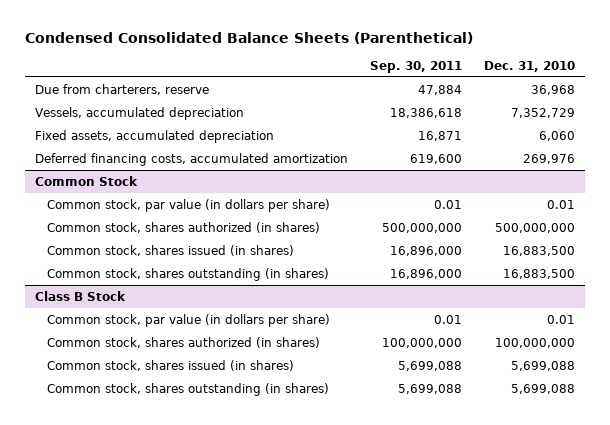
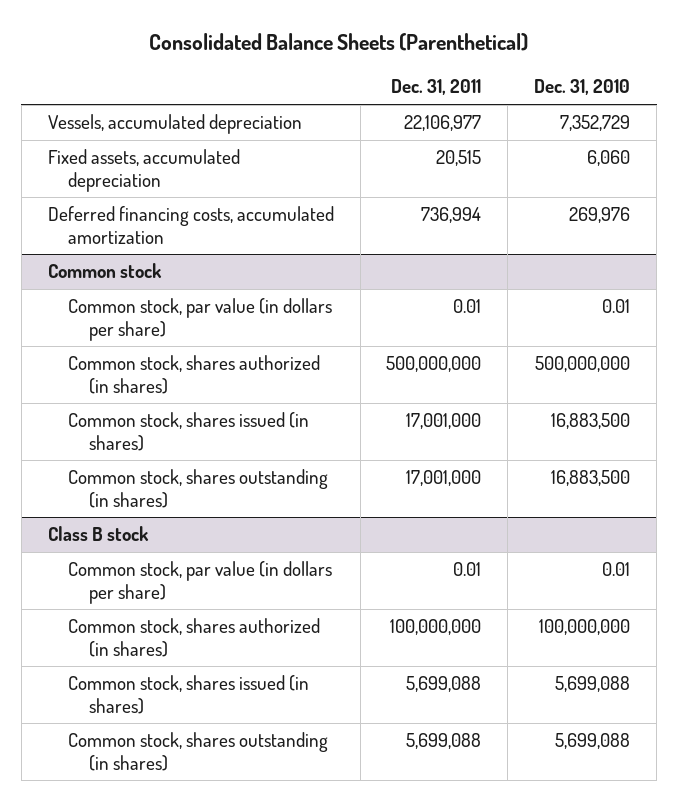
[24,31,473,44] Condensed Consolidated Balance Sheets (Parenthetical) -> [148,33,528,52] Consolidated Balance Sheets (Parenthetical)
[370,60,463,73] Sep. 30, 2011 -> none
none -> [391,79,482,96] Dec. 31, 2011
[35,83,210,95] Due from charterers, reserve -> none
[35,175,139,186] Common Stock -> [47,263,162,279] Common stock
[35,290,127,301] Class B Stock -> [47,526,149,542] Class B stock

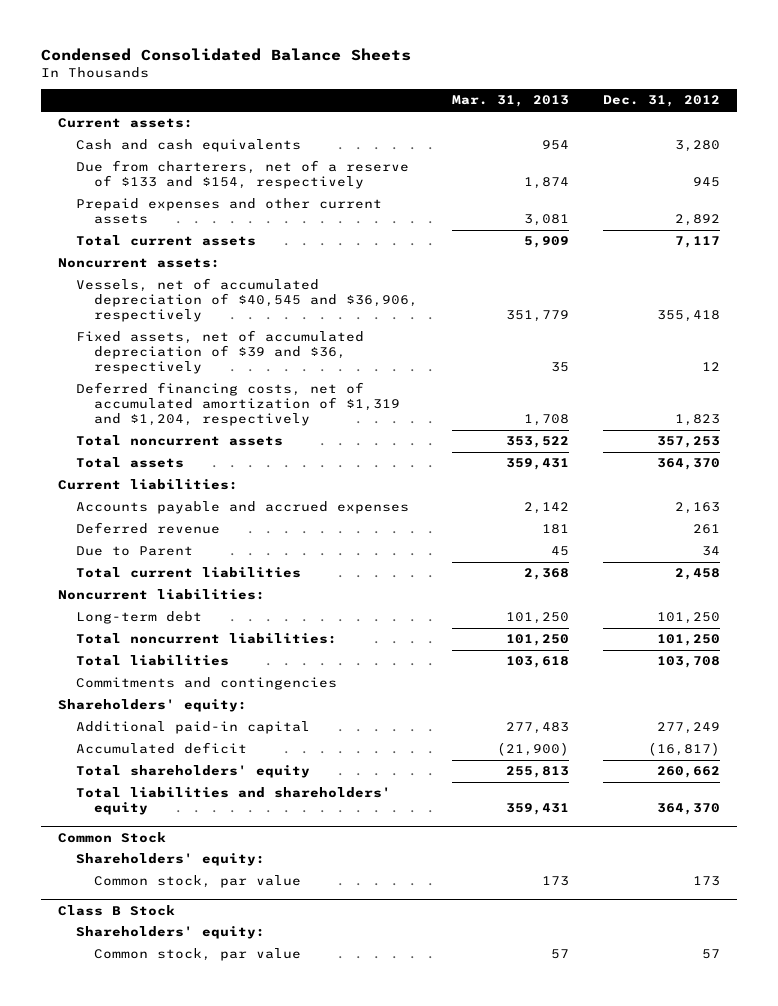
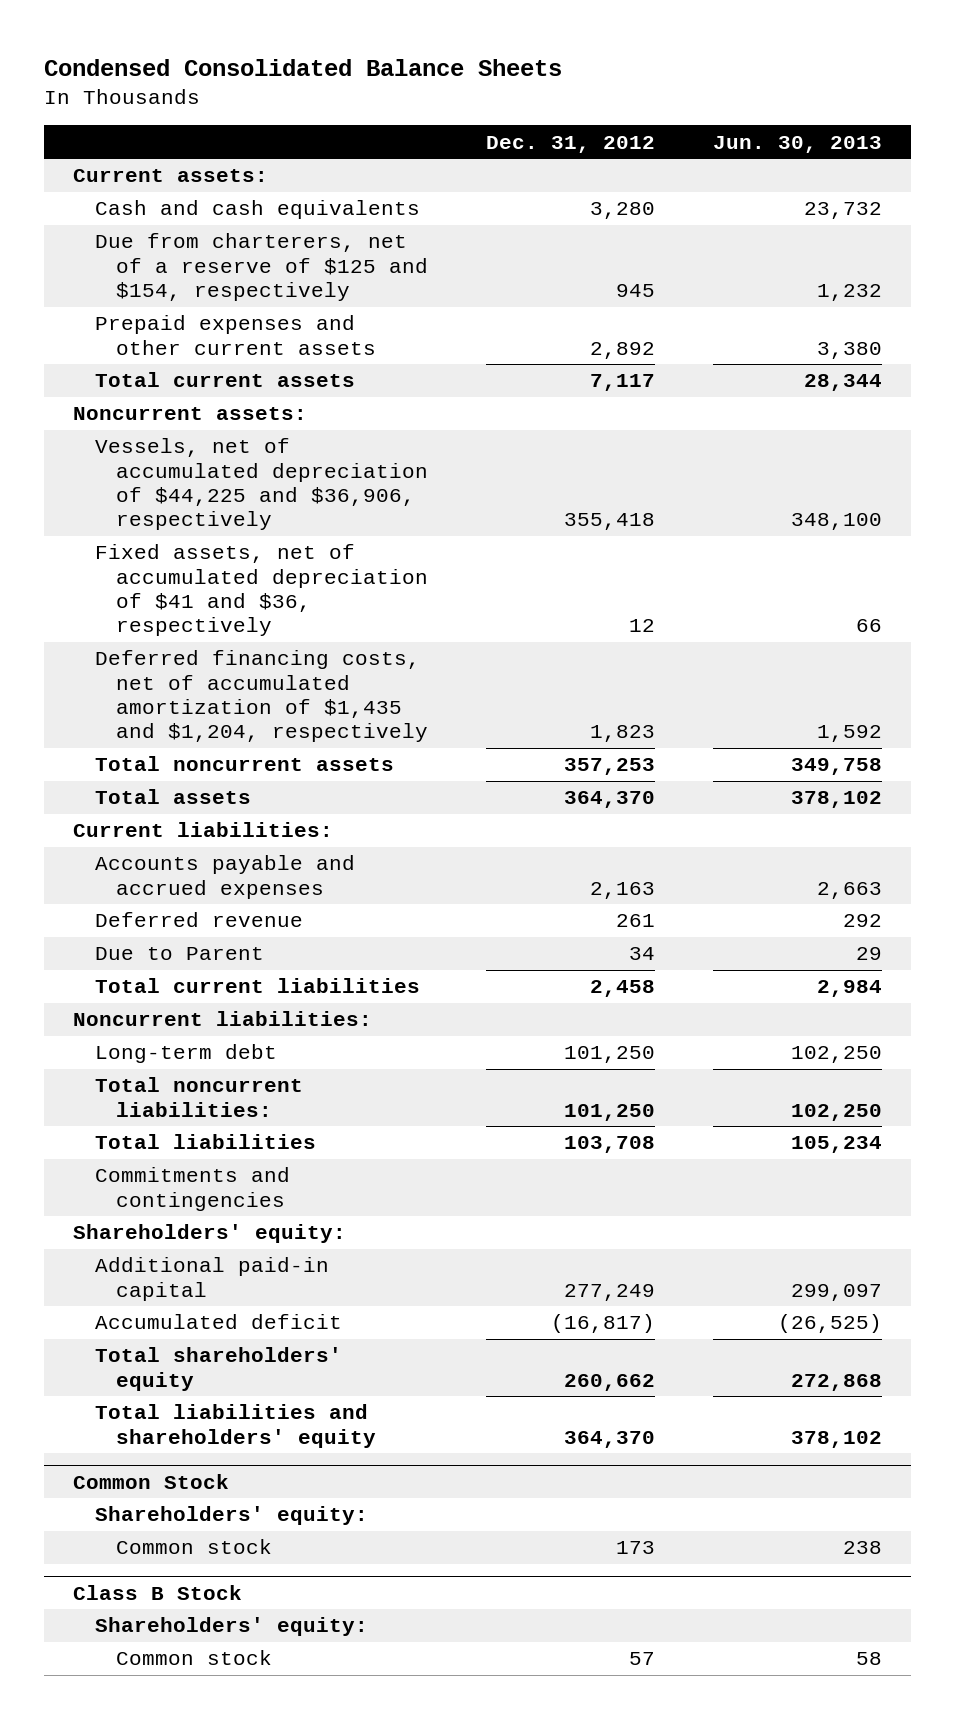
[452,95,570,108] Mar. 31, 2013 -> none
none -> [713,135,883,153] Jun. 30, 2013
[75,160,409,190] Due from charterers, net of a reserve of $133 and $154, respectively -> [94,233,429,302] Due from charterers, net of a reserve of $125 and $154, respectively
[75,278,419,323] Vessels, net of accumulated depreciation of $40,545 and $36,906, respectively -> [94,438,429,531] Vessels, net of accumulated depreciation of $44,225 and $36,906, respectively
[75,330,364,375] Fixed assets, net of accumulated depreciation of $39 and $36, respectively -> [94,544,429,637] Fixed assets, net of accumulated depreciation of $41 and $36, respectively
[75,382,401,427] Deferred financing costs, net of accumulated amortization of $1,319 and $1,204, respectively -> [94,650,429,743] Deferred financing costs, net of accumulated amortization of $1,435 and $1,204, respectively
[94,875,302,889] Common stock, par value -> [116,1539,273,1555] Common stock
[94,948,302,962] Common stock, par value -> [116,1650,273,1666] Common stock

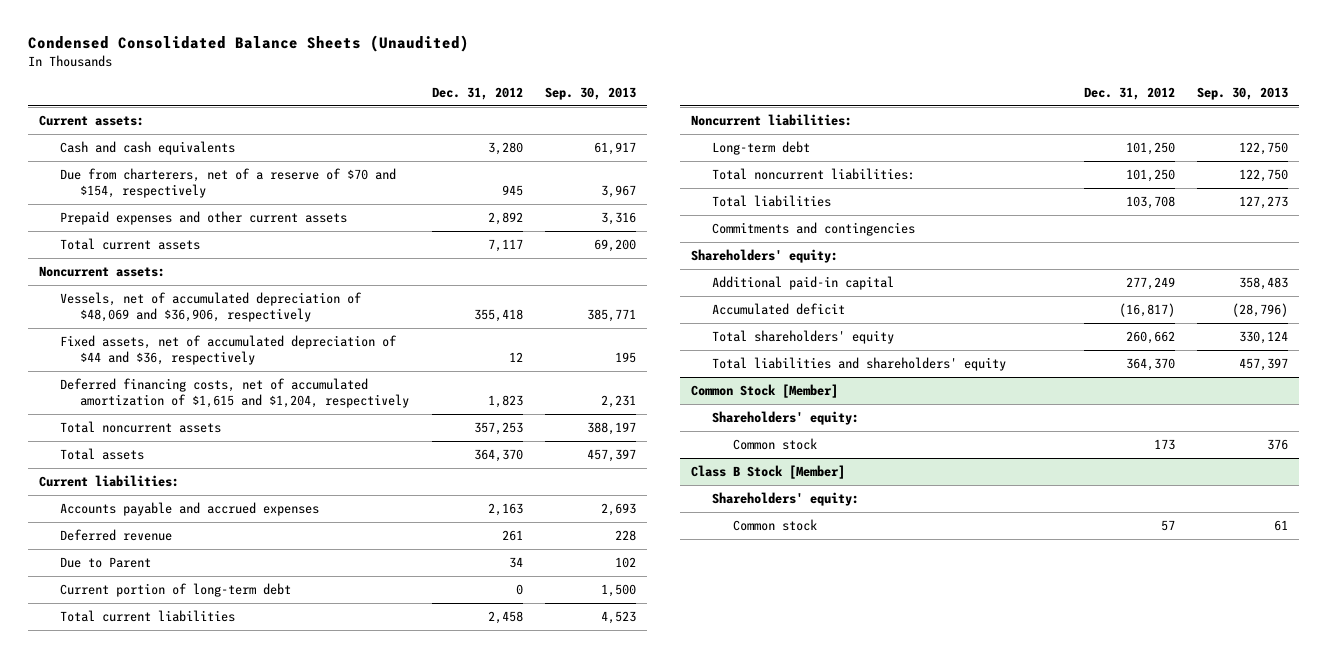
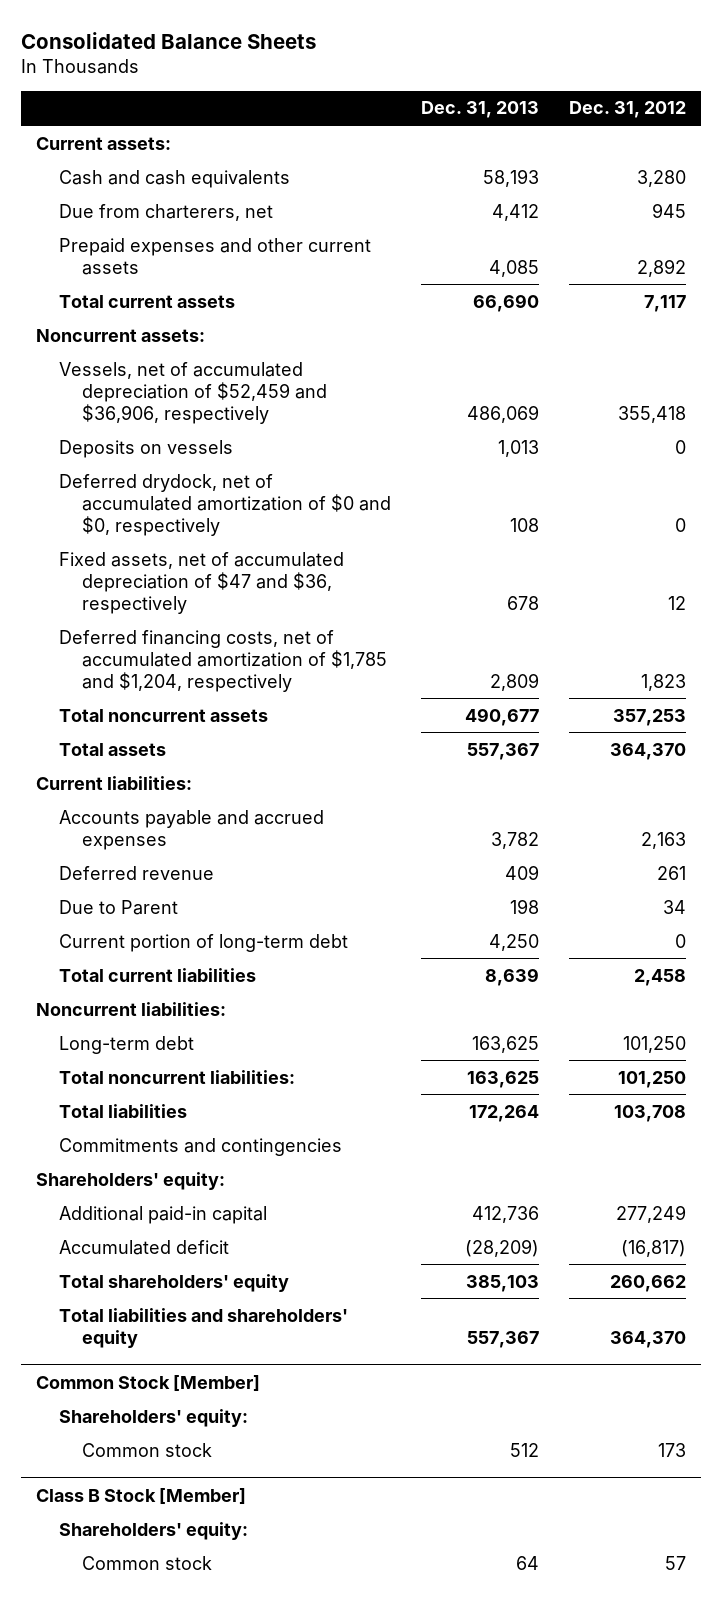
[27,35,469,53] Condensed Consolidated Balance Sheets (Unaudited) -> [20,31,316,49] Consolidated Balance Sheets
[545,87,637,101] Sep. 30, 2013 -> none
none -> [420,101,539,119] Dec. 31, 2013
[59,167,396,199] Due from charterers, net of a reserve of $70 and $154, respectively -> [58,203,273,221] Due from charterers, net
[59,291,362,323] Vessels, net of accumulated depreciation of $48,069 and $36,906, respectively -> [58,361,327,424] Vessels, net of accumulated depreciation of $52,459 and $36,906, respectively
none -> [58,439,233,458] Deposits on vessels
none -> [58,473,391,536] Deferred drydock, net of accumulated amortization of $0 and $0, respectively
[59,334,397,366] Fixed assets, net of accumulated depreciation of $44 and $36, respectively -> [58,551,344,614] Fixed assets, net of accumulated depreciation of $47 and $36, respectively
[59,377,410,409] Deferred financing costs, net of accumulated amortization of $1,615 and $1,204, respectively -> [58,629,387,692] Deferred financing costs, net of accumulated amortization of $1,785 and $1,204, respectively

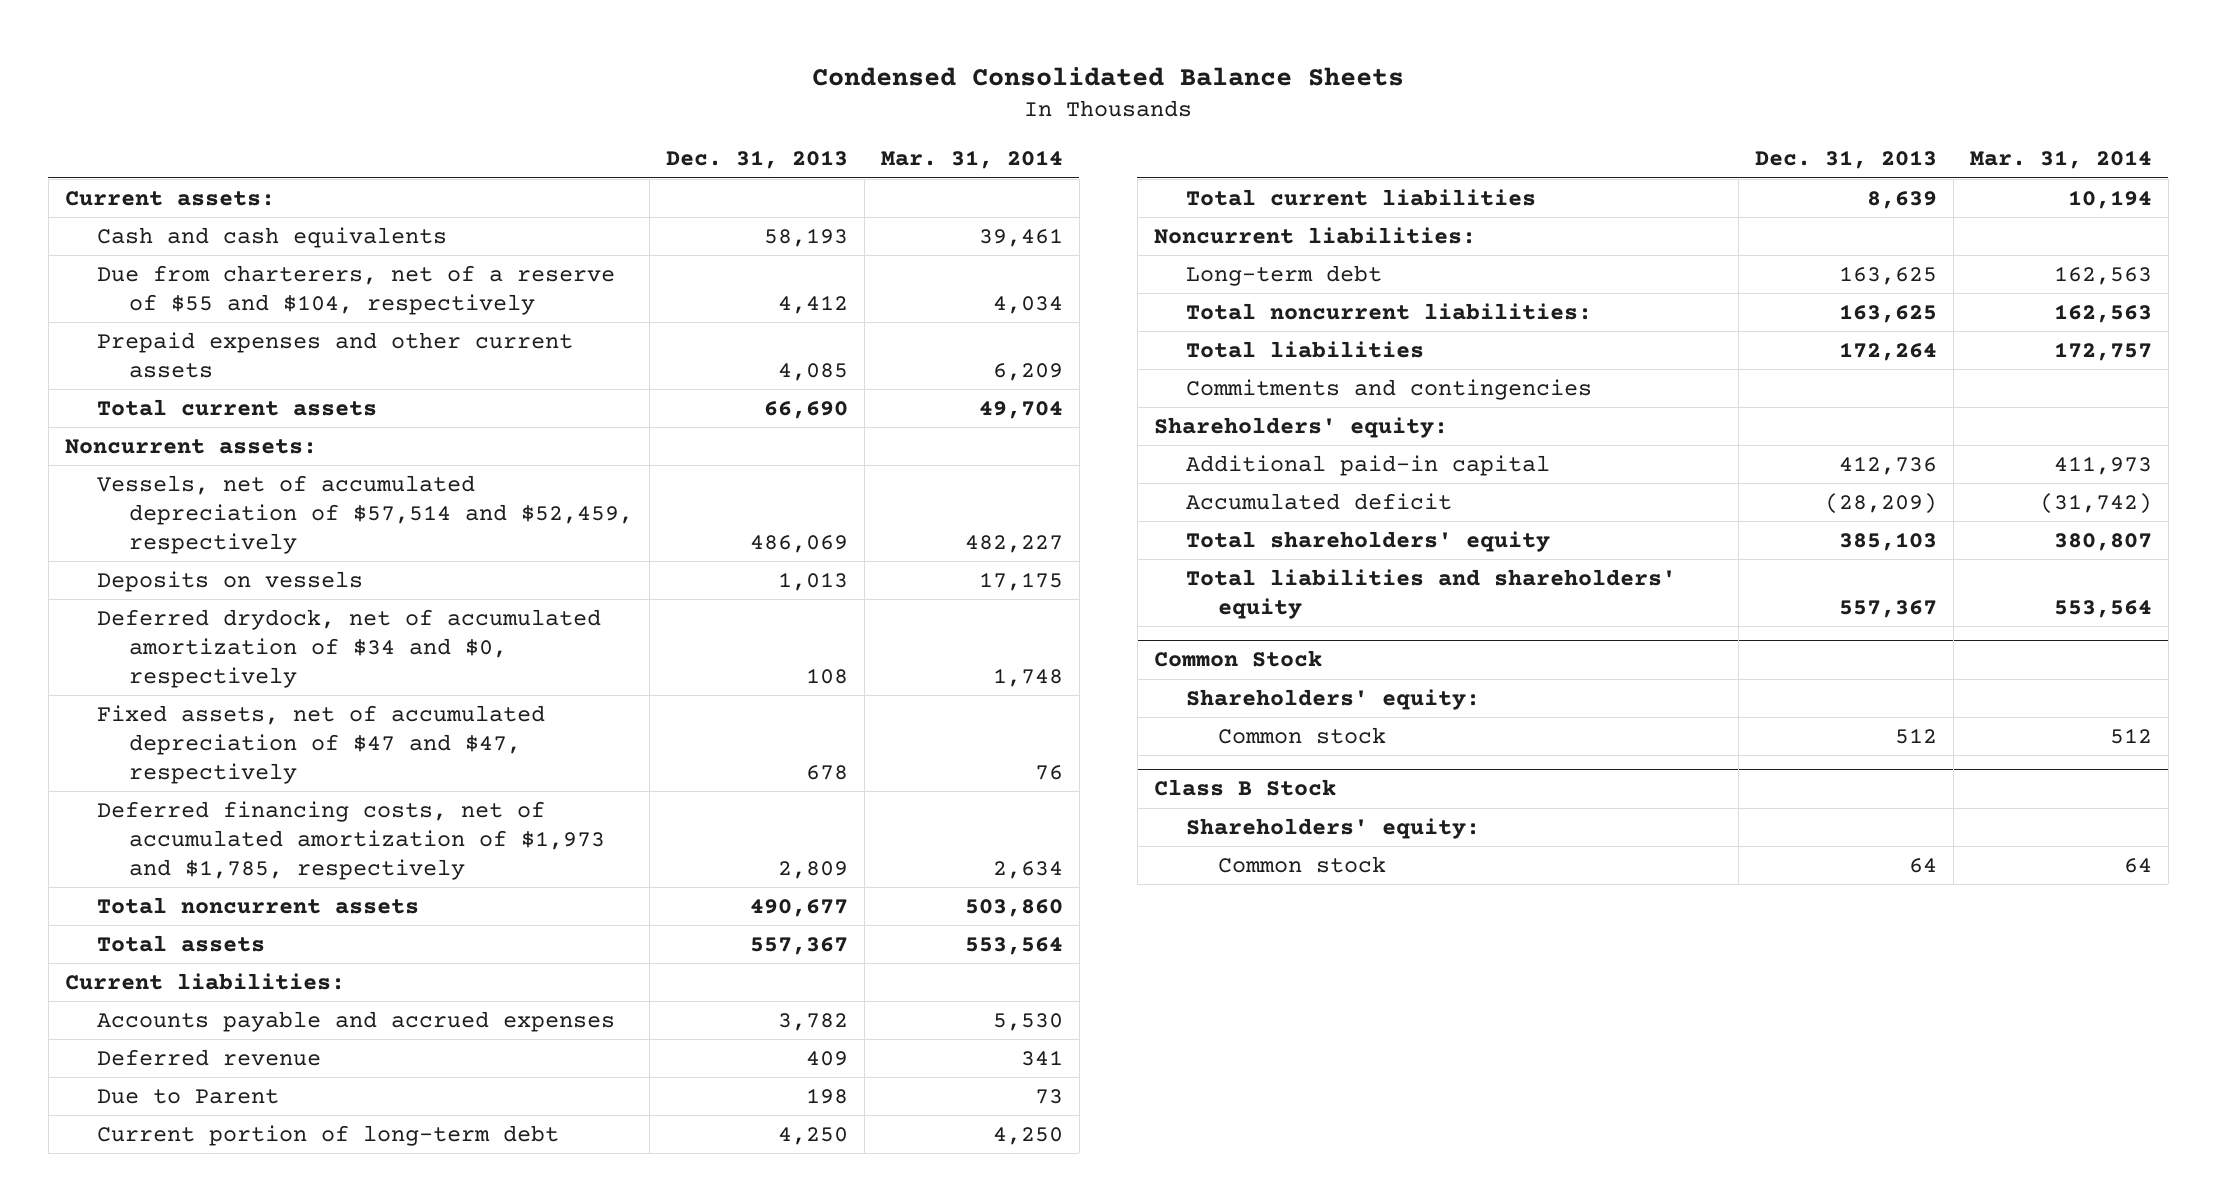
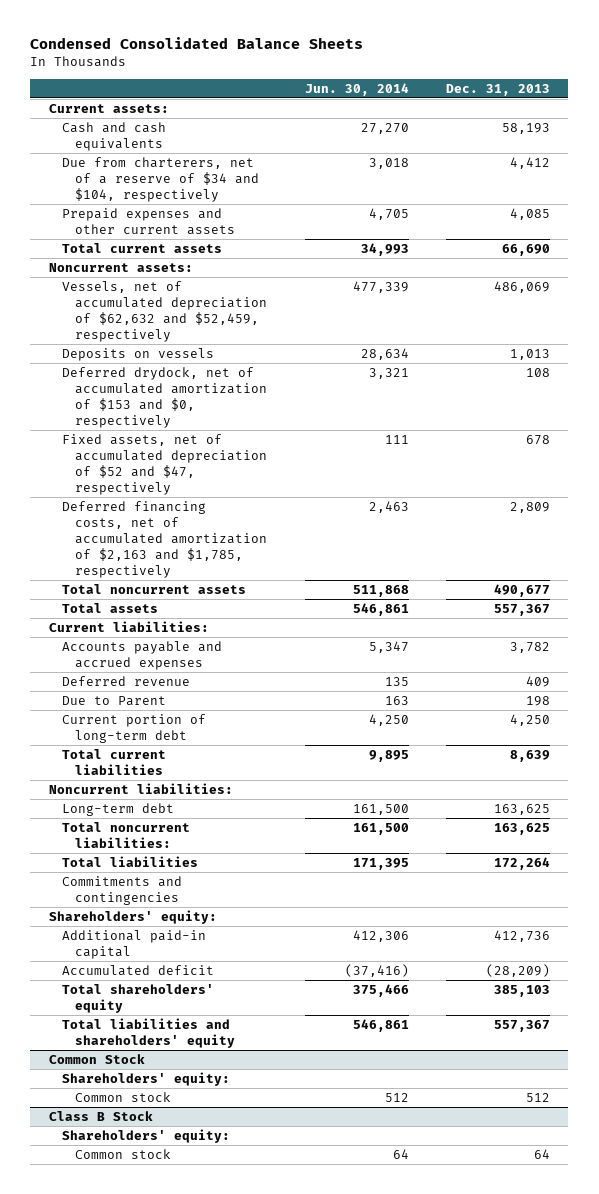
[880,150,1063,170] Mar. 31, 2014 -> none
none -> [304,82,409,96] Jun. 30, 2014
[96,264,615,315] Due from charterers, net of a reserve of $55 and $104, respectively -> [62,156,260,202] Due from charterers, net of a reserve of $34 and $104, respectively
[96,474,633,555] Vessels, net of accumulated depreciation of $57,514 and $52,459, respectively -> [62,280,268,342] Vessels, net of accumulated depreciation of $62,632 and $52,459, respectively
[96,608,601,689] Deferred drydock, net of accumulated amortization of $34 and $0, respectively -> [62,366,268,428] Deferred drydock, net of accumulated amortization of $153 and $0, respectively
[96,704,545,785] Fixed assets, net of accumulated depreciation of $47 and $47, respectively -> [62,433,268,495] Fixed assets, net of accumulated depreciation of $52 and $47, respectively
[96,800,605,881] Deferred financing costs, net of accumulated amortization of $1,973 and $1,785, respectively -> [62,500,268,578] Deferred financing costs, net of accumulated amortization of $2,163 and $1,785, respectively

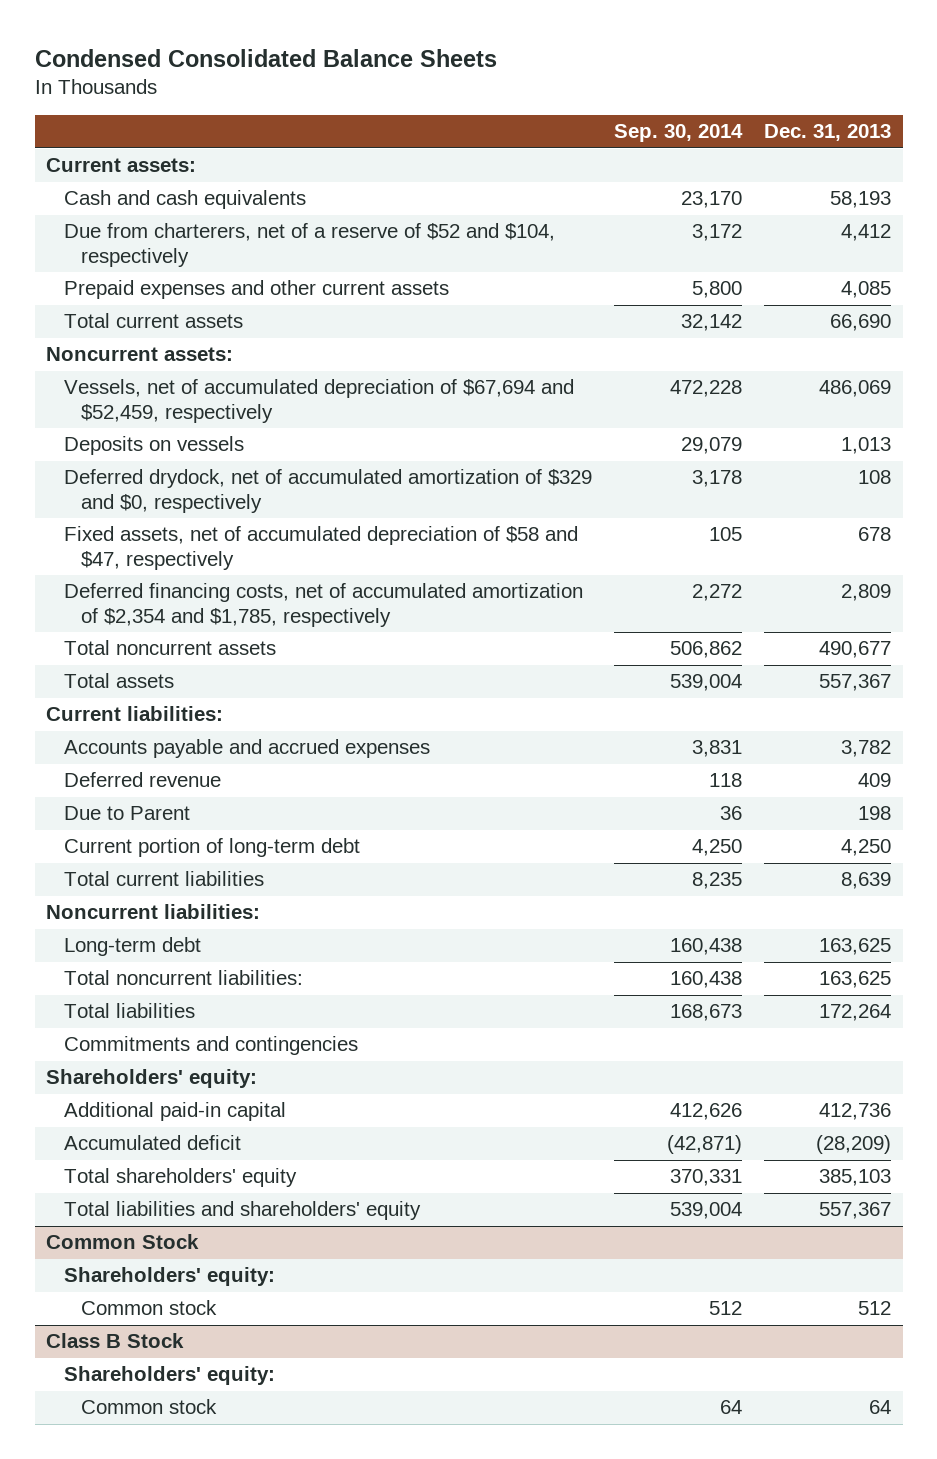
[304,82,409,96] Jun. 30, 2014 -> none
none -> [613,124,743,143] Sep. 30, 2014
[62,156,260,202] Due from charterers, net of a reserve of $34 and $104, respectively -> [63,223,555,268] Due from charterers, net of a reserve of $52 and $104, respectively
[62,280,268,342] Vessels, net of accumulated depreciation of $62,632 and $52,459, respectively -> [63,379,574,424] Vessels, net of accumulated depreciation of $67,694 and $52,459, respectively
[62,366,268,428] Deferred drydock, net of accumulated amortization of $153 and $0, respectively -> [63,469,592,514] Deferred drydock, net of accumulated amortization of $329 and $0, respectively
[62,433,268,495] Fixed assets, net of accumulated depreciation of $52 and $47, respectively -> [63,526,578,571] Fixed assets, net of accumulated depreciation of $58 and $47, respectively
[62,500,268,578] Deferred financing costs, net of accumulated amortization of $2,163 and $1,785, respectively -> [63,583,583,628] Deferred financing costs, net of accumulated amortization of $2,354 and $1,785, respectively

